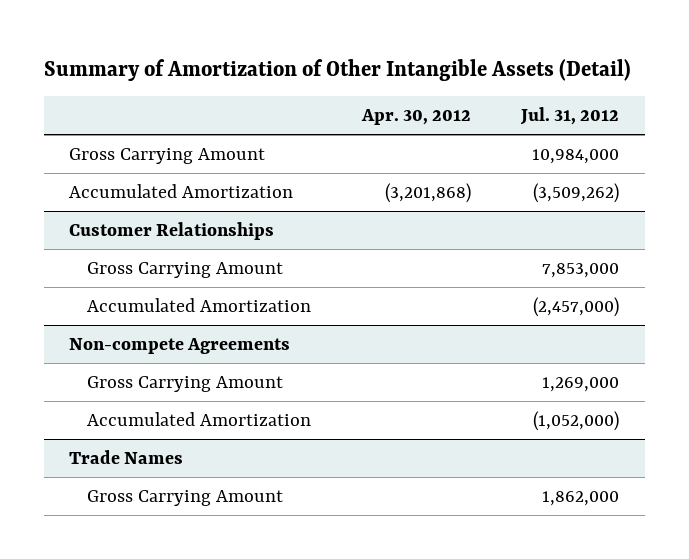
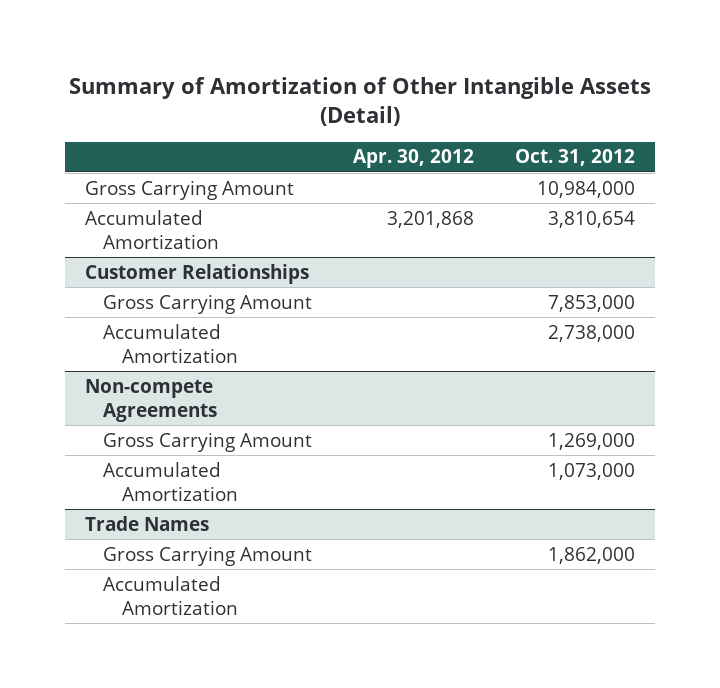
[520,107,620,126] Jul. 31, 2012 -> none
none -> [515,149,636,167] Oct. 31, 2012
[384,182,471,203] (3,201,868) -> [387,210,475,228] 3,201,868
none -> [103,575,238,615] Accumulated Amortization

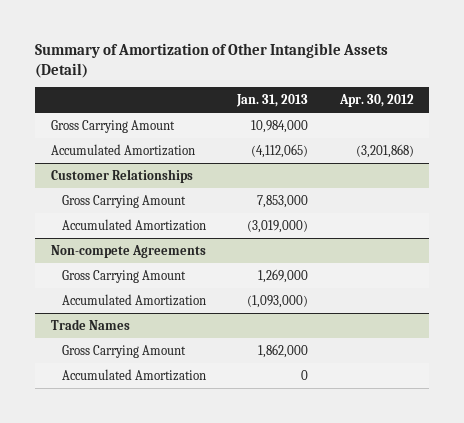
[515,149,636,167] Oct. 31, 2012 -> none
none -> [236,94,309,108] Jan. 31, 2013
[387,210,475,228] 3,201,868 -> [355,143,414,158] (3,201,868)

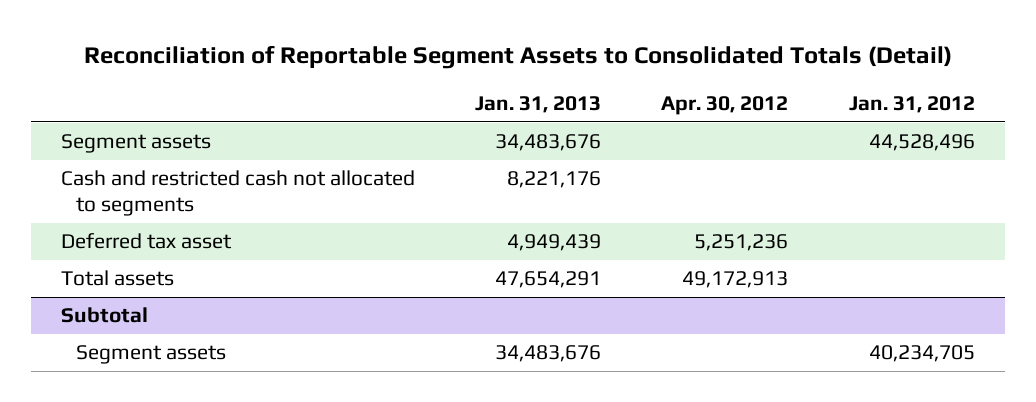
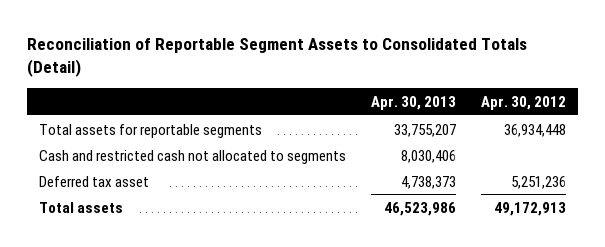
[475,95,602,113] Jan. 31, 2013 -> none
[848,95,975,113] Jan. 31, 2012 -> none
none -> [370,95,456,110] Apr. 30, 2013
[60,134,211,154] Segment assets -> none
none -> [39,123,263,138] Total assets for reportable segments
[60,307,148,324] Subtotal -> none
[76,345,227,365] Segment assets -> none

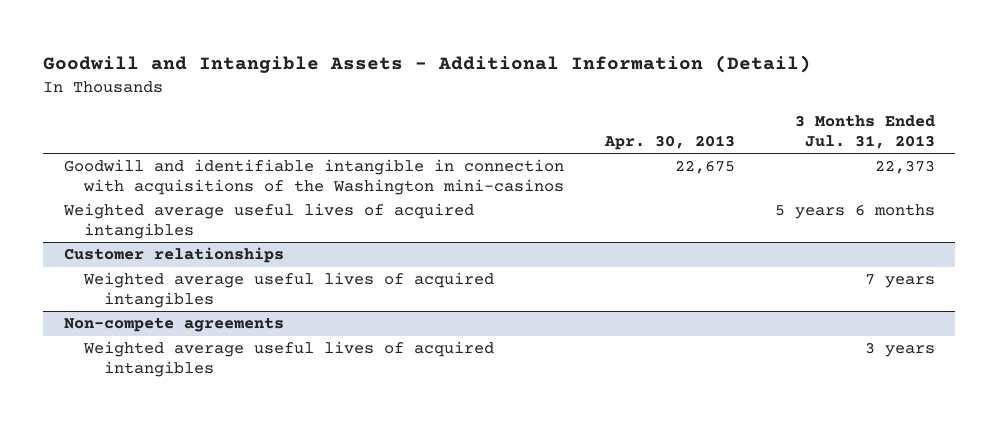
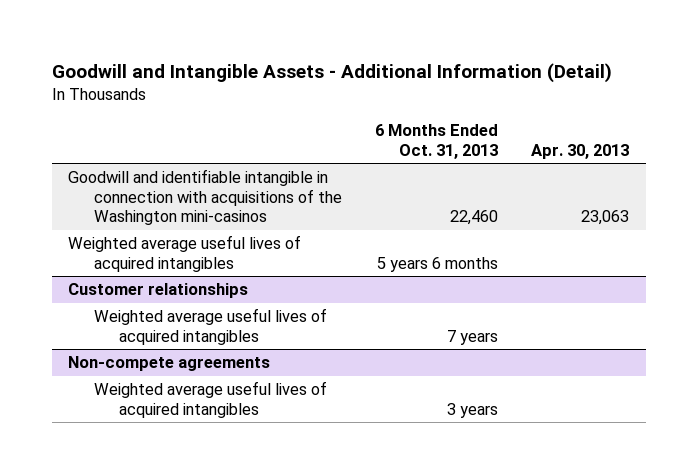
[795,115,936,149] 3 Months Ended Jul. 31, 2013 -> none
none -> [374,124,498,159] 6 Months Ended Oct. 31, 2013
[674,160,735,175] 22,675 -> [581,210,630,226] 23,063

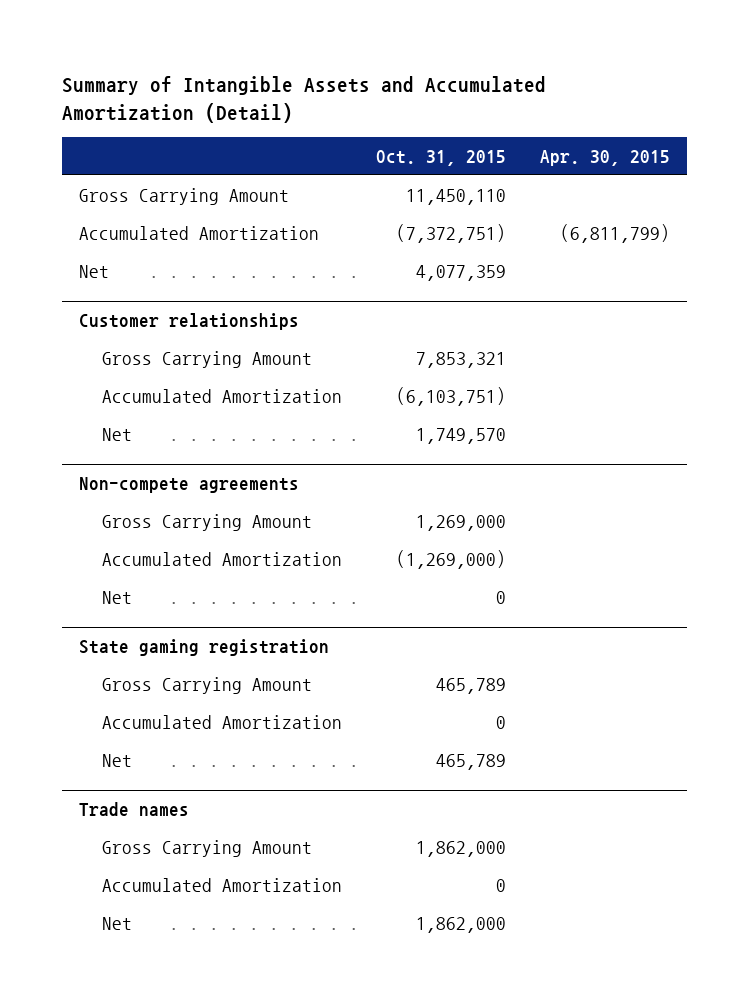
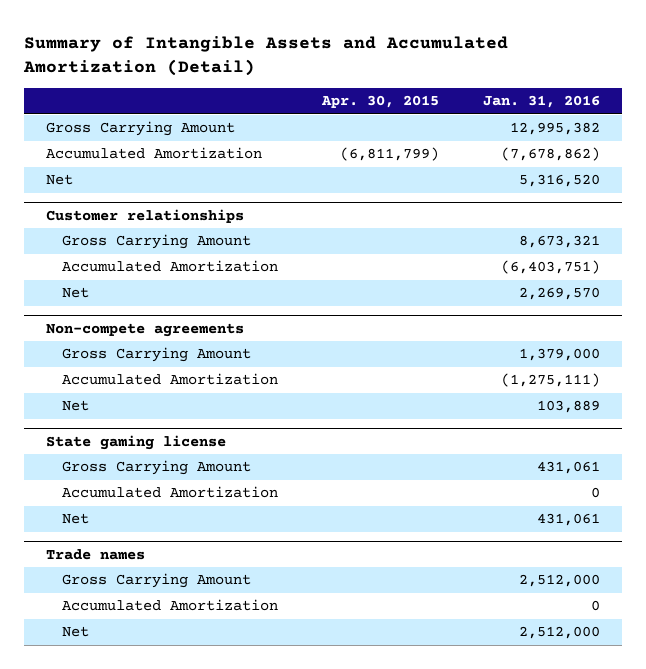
[376,149,507,166] Oct. 31, 2015 -> none
none -> [482,95,600,109] Jan. 31, 2016
[79,639,330,657] State gaming registration -> [45,434,226,450] State gaming license

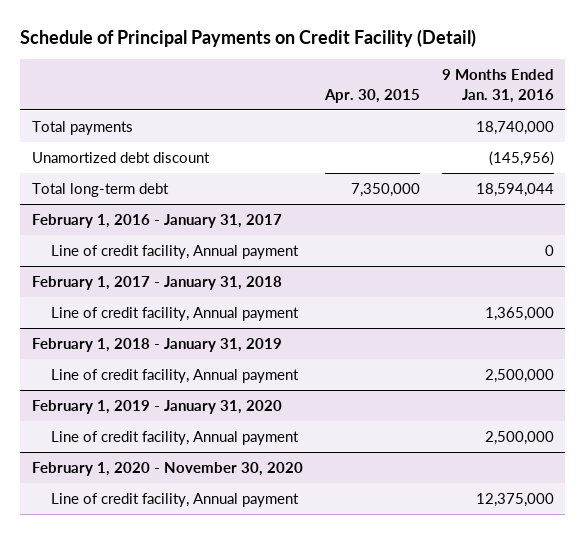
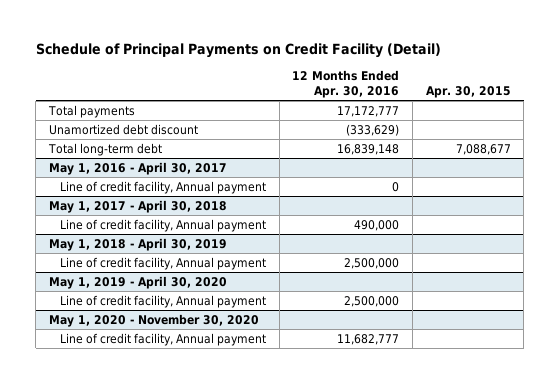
[442,69,555,103] 9 Months Ended Jan. 31, 2016 -> none
none -> [292,69,400,99] 12 Months Ended Apr. 30, 2016
[350,183,420,198] 7,350,000 -> [455,143,511,155] 7,088,677
[31,214,282,229] February 1, 2016 - January 31, 2017 -> [48,161,227,175] May 1, 2016 - April 30, 2017
[31,276,282,291] February 1, 2017 - January 31, 2018 -> [48,199,227,213] May 1, 2017 - April 30, 2018
[31,338,282,353] February 1, 2018 - January 31, 2019 -> [48,237,227,251] May 1, 2018 - April 30, 2019
[31,400,282,415] February 1, 2019 - January 31, 2020 -> [48,275,227,289] May 1, 2019 - April 30, 2020
[31,462,303,477] February 1, 2020 - November 30, 2020 -> [48,313,259,327] May 1, 2020 - November 30, 2020

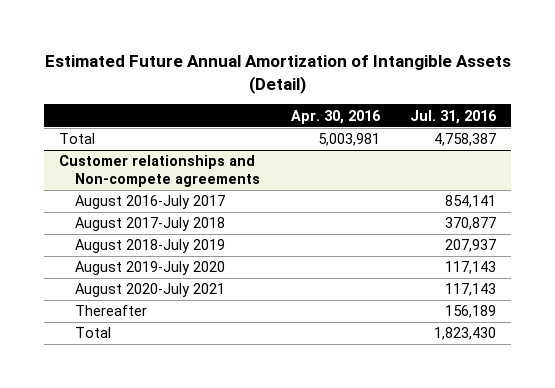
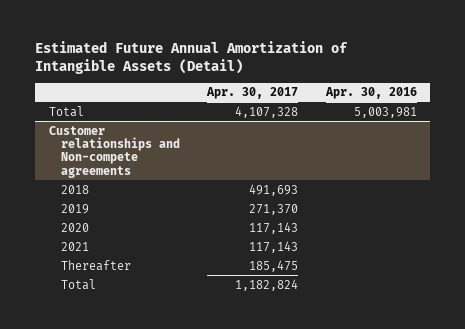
[409,109,497,124] Jul. 31, 2016 -> none
none -> [206,87,299,100] Apr. 30, 2017
[75,283,226,298] August 2020-July 2021 -> none
[75,195,226,210] August 2016-July 2017 -> [60,184,89,194] 2018
[75,217,226,232] August 2017-July 2018 -> [60,203,89,214] 2019
[75,239,226,254] August 2018-July 2019 -> [60,222,89,232] 2020
[75,261,226,276] August 2019-July 2020 -> [60,241,89,251] 2021

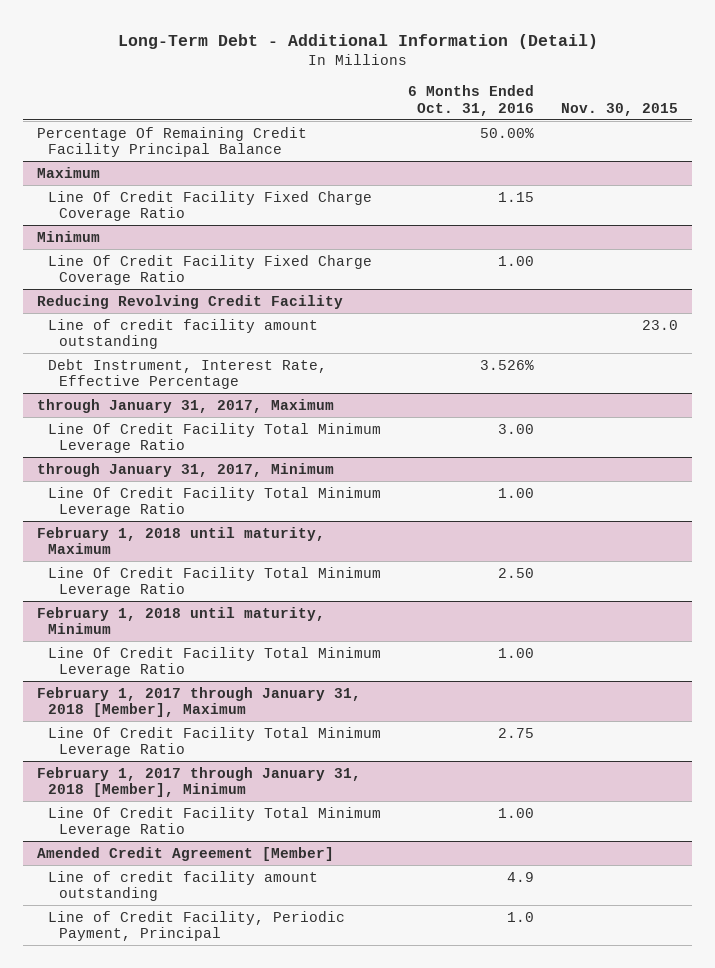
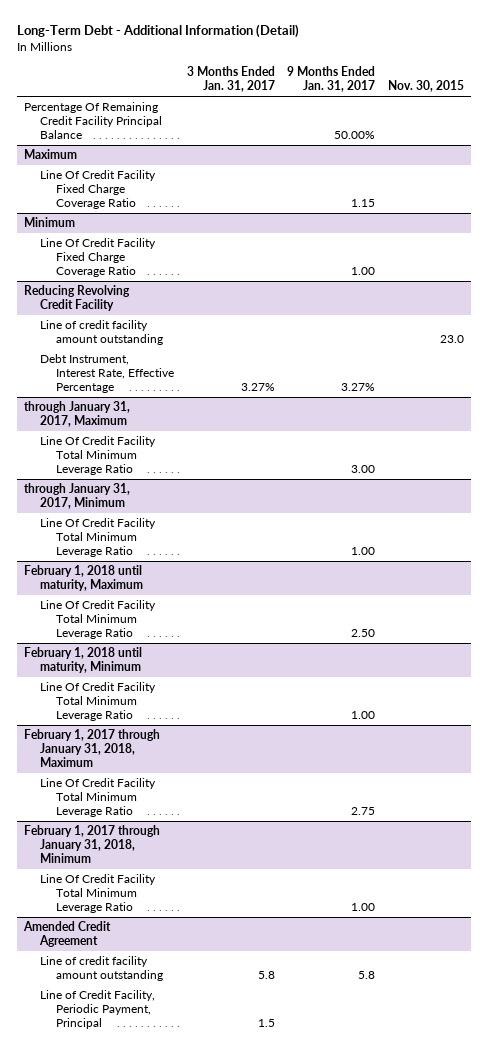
[407,85,534,116] 6 Months Ended Oct. 31, 2016 -> none
none -> [186,66,275,93] 3 Months Ended Jan. 31, 2017
none -> [287,66,376,93] 9 Months Ended Jan. 31, 2017
[36,686,361,718] February 1, 2017 through January 31, 2018 [Member], Maximum -> [23,729,160,768] February 1, 2017 through January 31, 2018, Maximum
[36,766,361,798] February 1, 2017 through January 31, 2018 [Member], Minimum -> [23,825,160,864] February 1, 2017 through January 31, 2018, Minimum
[36,846,334,861] Amended Credit Agreement [Member] -> [22,921,111,948] Amended Credit Agreement

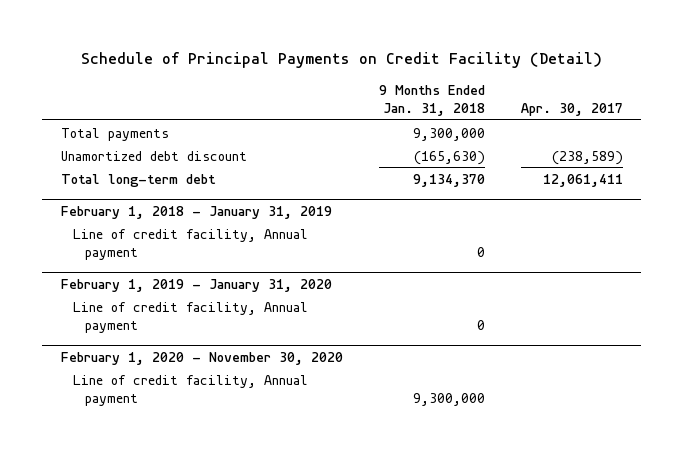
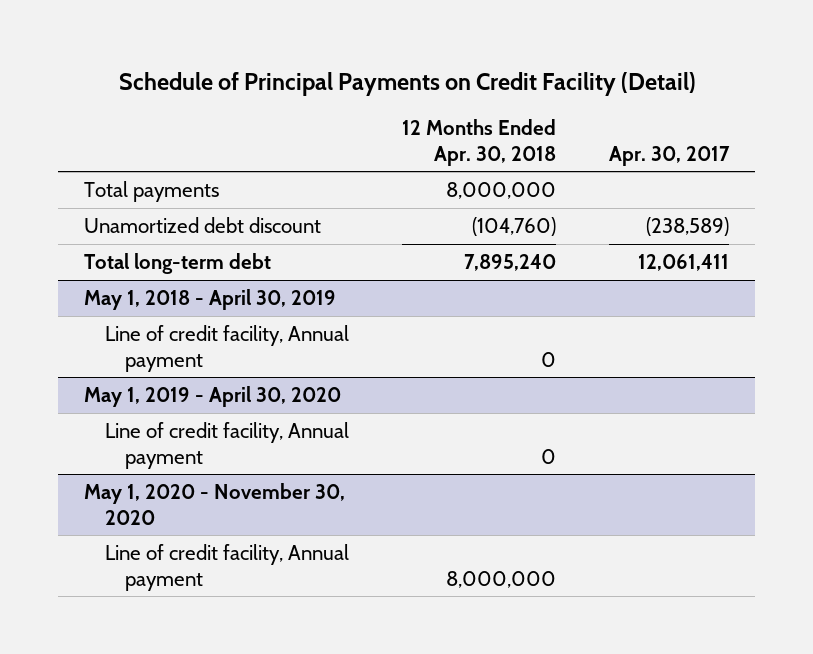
[378,84,485,117] 9 Months Ended Jan. 31, 2018 -> none
none -> [401,119,556,166] 12 Months Ended Apr. 30, 2018
[60,205,332,219] February 1, 2018 - January 31, 2019 -> [84,289,337,311] May 1, 2018 - April 30, 2019
[60,278,332,292] February 1, 2019 - January 31, 2020 -> [84,386,342,408] May 1, 2019 - April 30, 2020
[60,351,343,365] February 1, 2020 - November 30, 2020 -> [84,483,346,525] May 1, 2020 - November 30, 2020

